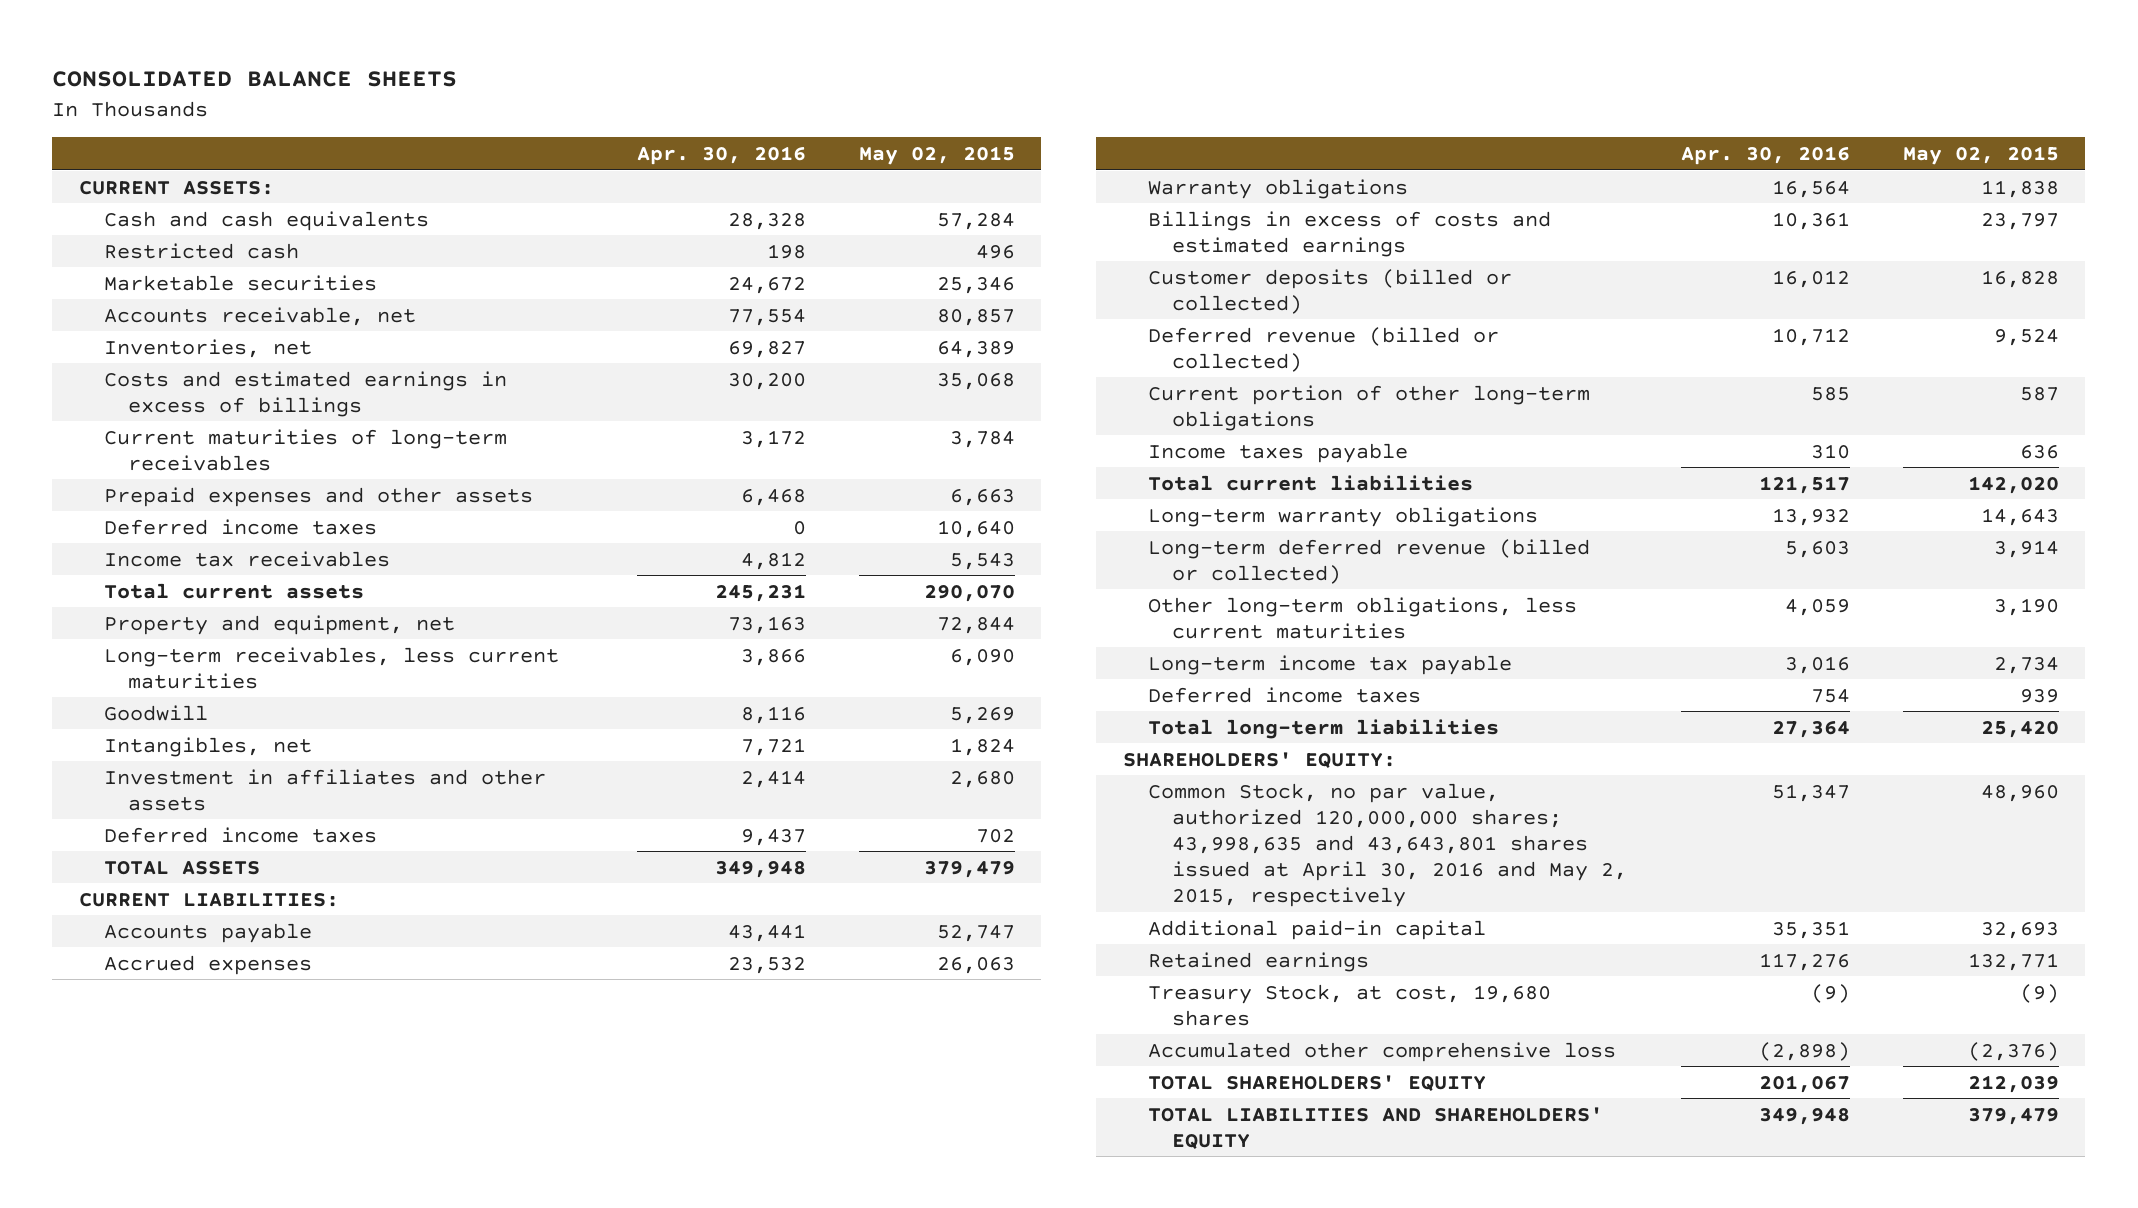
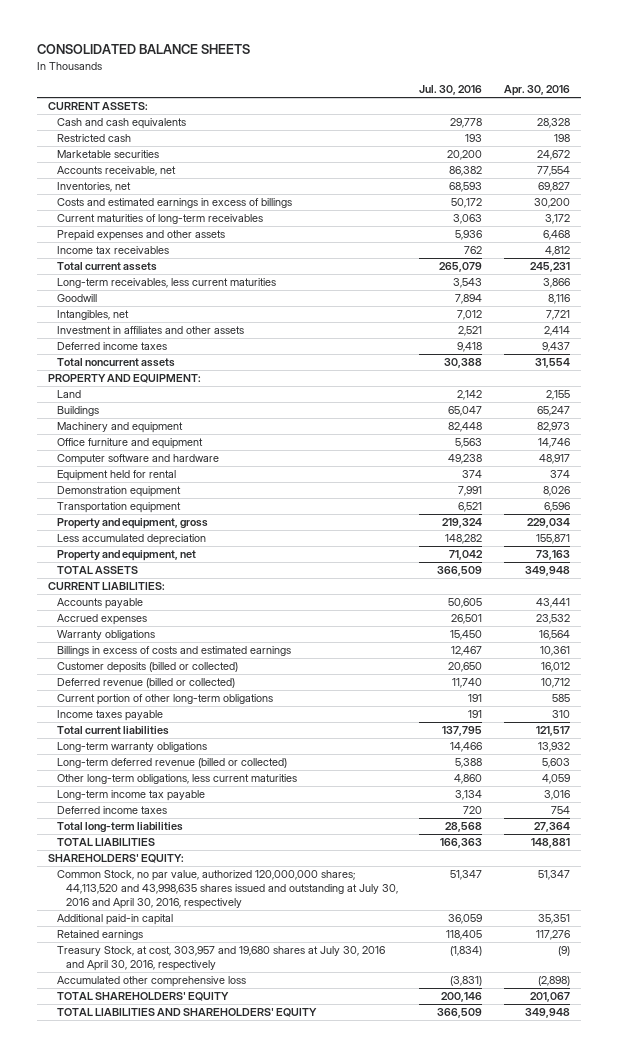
[858,146,1015,166] May 02, 2015 -> none
none -> [419,84,483,95] Jul. 30, 2016
[103,518,377,535] Deferred income taxes -> none
none -> [56,358,175,368] Total noncurrent assets
none -> [48,374,202,384] PROPERTY AND EQUIPMENT:
none -> [56,390,81,399] Land
none -> [56,406,99,417] Buildings
none -> [56,422,183,434] Machinery and equipment
none -> [56,438,203,450] Office furniture and equipment
none -> [56,454,219,466] Computer software and hardware
none -> [56,470,176,482] Equipment held for rental
none -> [56,486,181,498] Demonstration equipment
none -> [56,502,181,514] Transportation equipment
none -> [56,518,208,530] Property and equipment, gross
none -> [56,534,206,546] Less accumulated depreciation
[103,614,455,635] Property and equipment, net -> [56,550,196,562] Property and equipment, net
none -> [56,838,155,847] TOTAL LIABILITIES
[1147,782,1628,908] Common Stock, no par value, authorized 120,000,000 shares; 43,998,635 and 43,643,801 shares issued at April 30, 2016 and May 2, 2015, respectively -> [56,870,398,909] Common Stock, no par value, authorized 120,000,000 shares; 44,113,520 and 43,998,635 shares issued and outstanding at July 30, 2016 and April 30, 2016, respectively
[1147,983,1551,1026] Treasury Stock, at cost, 19,680 shares -> [56,946,385,971] Treasury Stock, at cost, 303,957 and 19,680 shares at July 30, 2016 and April 30, 2016, respectively

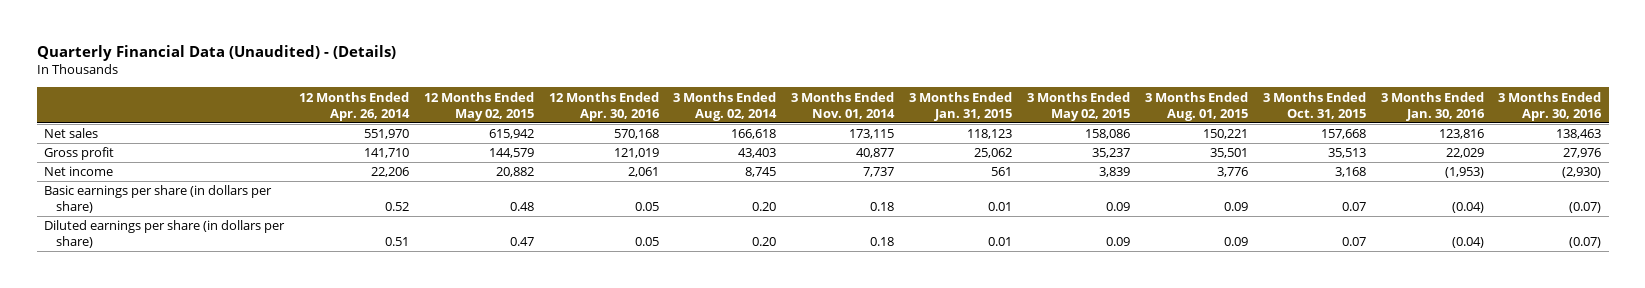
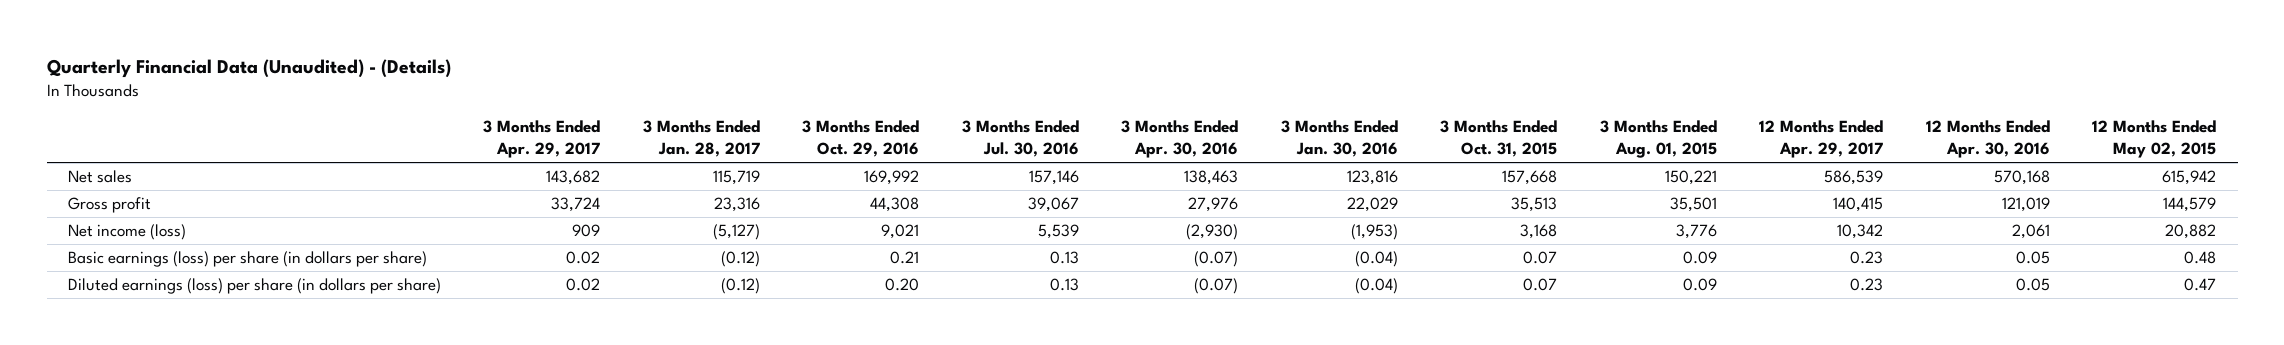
[298,91,410,121] 12 Months Ended Apr. 26, 2014 -> none
[673,91,778,121] 3 Months Ended Aug. 02, 2014 -> none
[791,91,896,119] 3 Months Ended Nov. 01, 2014 -> none
[909,91,1013,121] 3 Months Ended Jan. 31, 2015 -> none
[1026,91,1130,121] 3 Months Ended May 02, 2015 -> none
none -> [483,120,601,158] 3 Months Ended Apr. 29, 2017
none -> [642,120,760,157] 3 Months Ended Jan. 28, 2017
none -> [802,120,920,157] 3 Months Ended Oct. 29, 2016
none -> [961,120,1079,157] 3 Months Ended Jul. 30, 2016
none -> [1759,120,1884,158] 12 Months Ended Apr. 29, 2017
[44,166,114,177] Net income -> [67,224,186,241] Net income (loss)
[44,185,273,214] Basic earnings per share (in dollars per share) -> [67,251,427,268] Basic earnings (loss) per share (in dollars per share)
[44,220,286,249] Diluted earnings per share (in dollars per share) -> [67,278,441,295] Diluted earnings (loss) per share (in dollars per share)

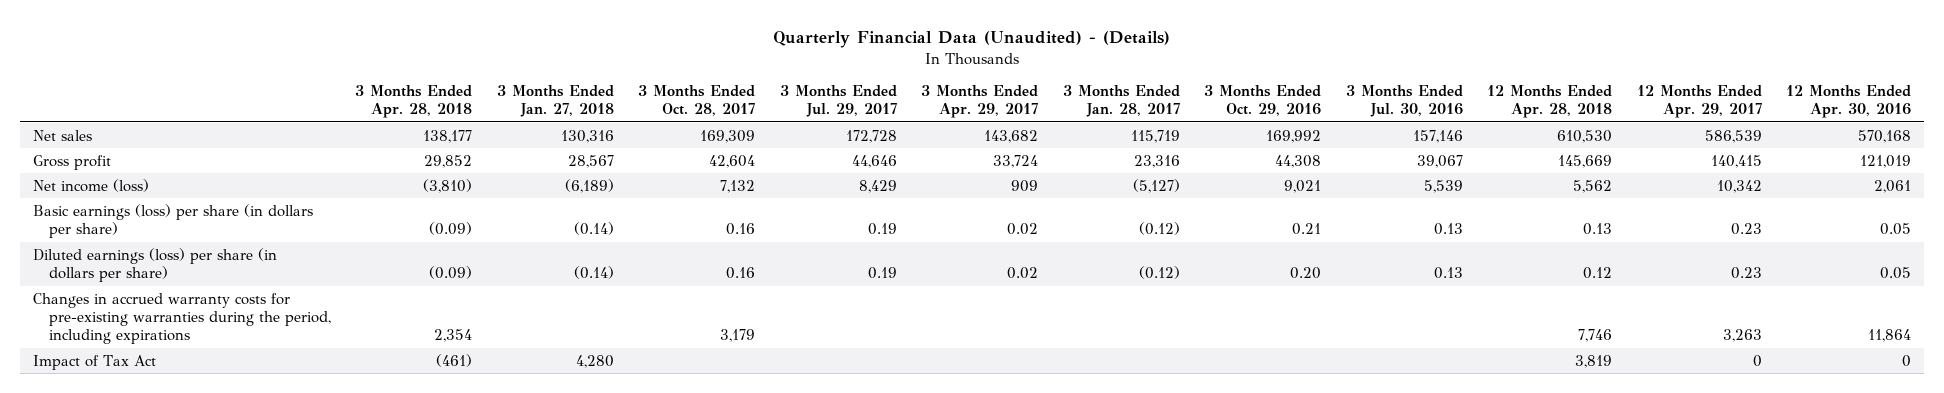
[1121,120,1239,158] 3 Months Ended Apr. 30, 2016 -> none
[1280,120,1398,157] 3 Months Ended Jan. 30, 2016 -> none
[1440,120,1558,157] 3 Months Ended Oct. 31, 2015 -> none
[1599,120,1717,158] 3 Months Ended Aug. 01, 2015 -> none
[2092,120,2217,158] 12 Months Ended May 02, 2015 -> none
none -> [355,85,473,119] 3 Months Ended Apr. 28, 2018
none -> [496,85,614,118] 3 Months Ended Jan. 27, 2018
none -> [638,85,756,117] 3 Months Ended Oct. 28, 2017
none -> [779,85,897,118] 3 Months Ended Jul. 29, 2017
none -> [1487,85,1613,119] 12 Months Ended Apr. 28, 2018
none -> [32,292,331,345] Changes in accrued warranty costs for pre-existing warranties during the period, including expirations
none -> [32,354,156,370] Impact of Tax Act

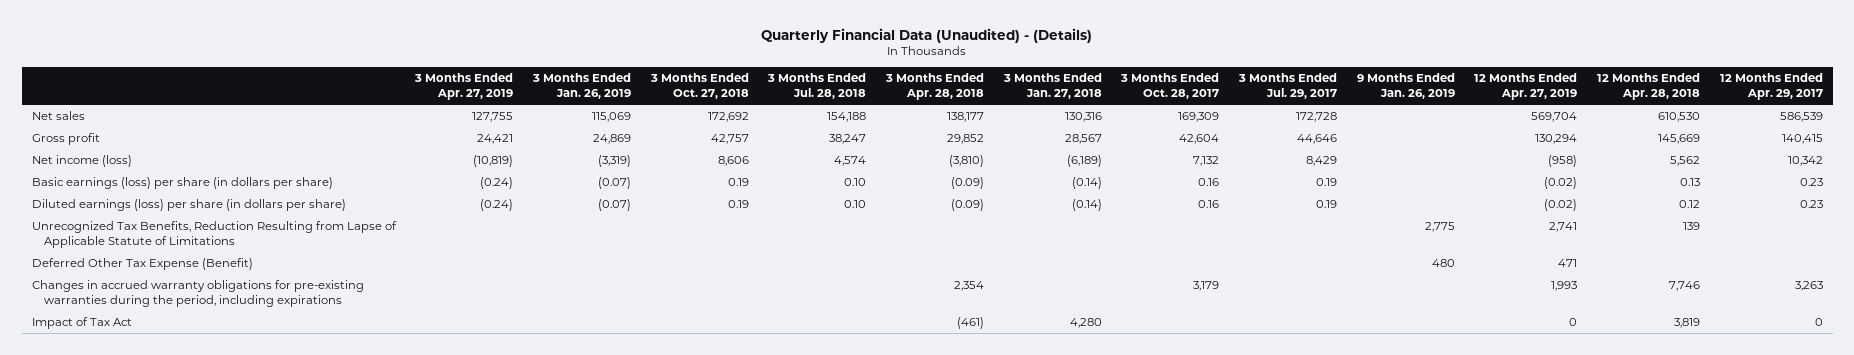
[921,85,1039,119] 3 Months Ended Apr. 29, 2017 -> none
[1062,85,1180,118] 3 Months Ended Jan. 28, 2017 -> none
[1204,85,1322,117] 3 Months Ended Oct. 29, 2016 -> none
[1345,85,1463,118] 3 Months Ended Jul. 30, 2016 -> none
[1786,85,1912,119] 12 Months Ended Apr. 30, 2016 -> none
none -> [414,73,514,101] 3 Months Ended Apr. 27, 2019
none -> [531,73,631,100] 3 Months Ended Jan. 26, 2019
none -> [649,73,749,100] 3 Months Ended Oct. 27, 2018
none -> [767,73,867,100] 3 Months Ended Jul. 28, 2018
none -> [1356,73,1455,100] 9 Months Ended Jan. 26, 2019
none -> [1474,73,1578,101] 12 Months Ended Apr. 27, 2019
none -> [31,221,397,249] Unrecognized Tax Benefits, Reduction Resulting from Lapse of Applicable Statute of Limitations
none -> [31,258,253,271] Deferred Other Tax Expense (Benefit)
[32,292,331,345] Changes in accrued warranty costs for pre-existing warranties during the period, including expirations -> [31,280,364,308] Changes in accrued warranty obligations for pre-existing warranties during the period, including expirations

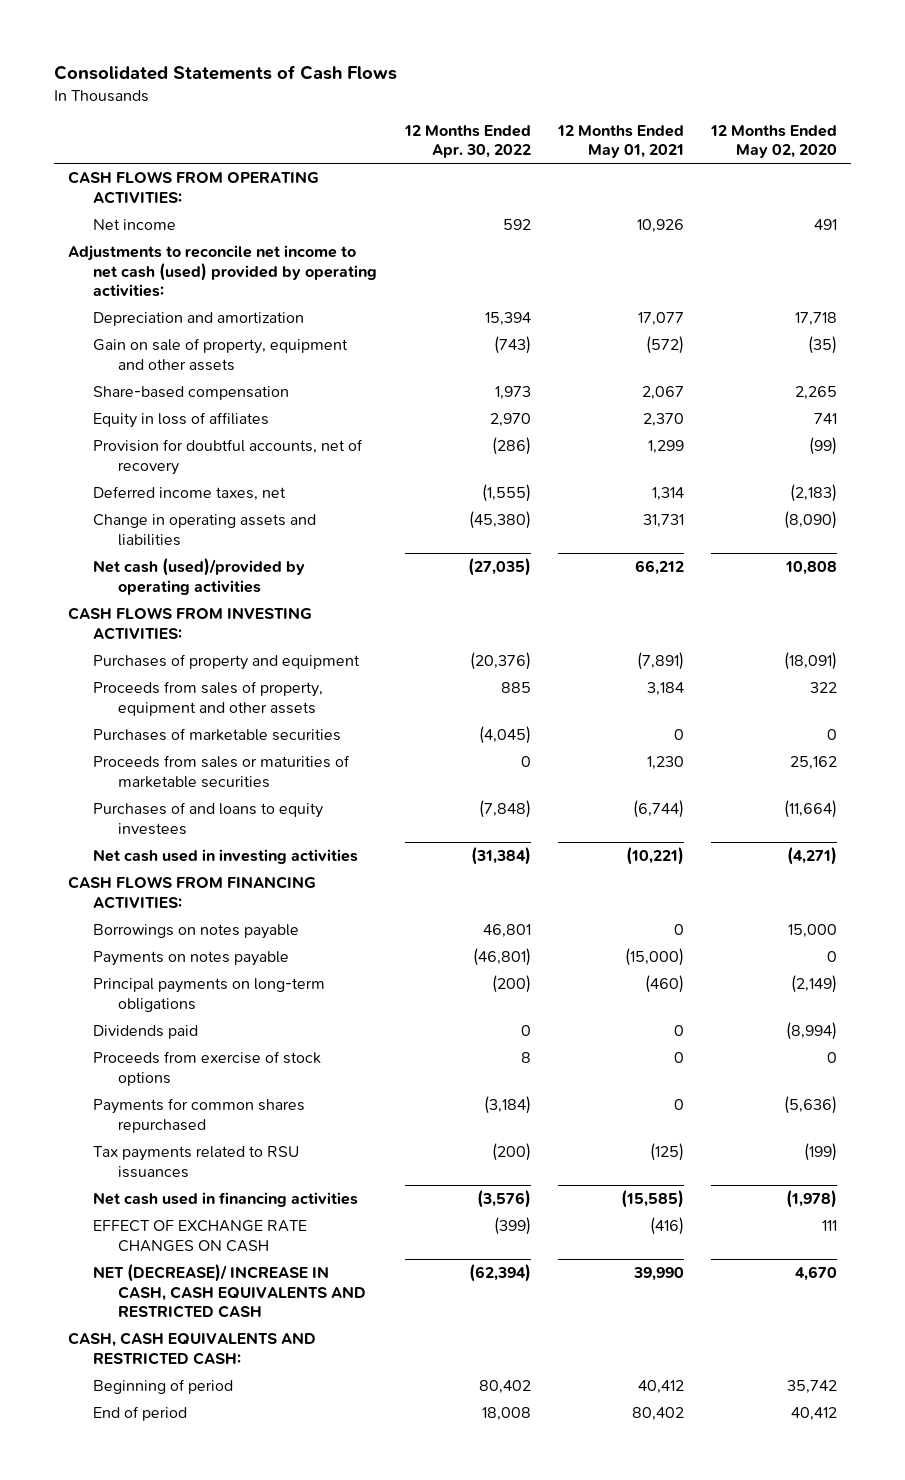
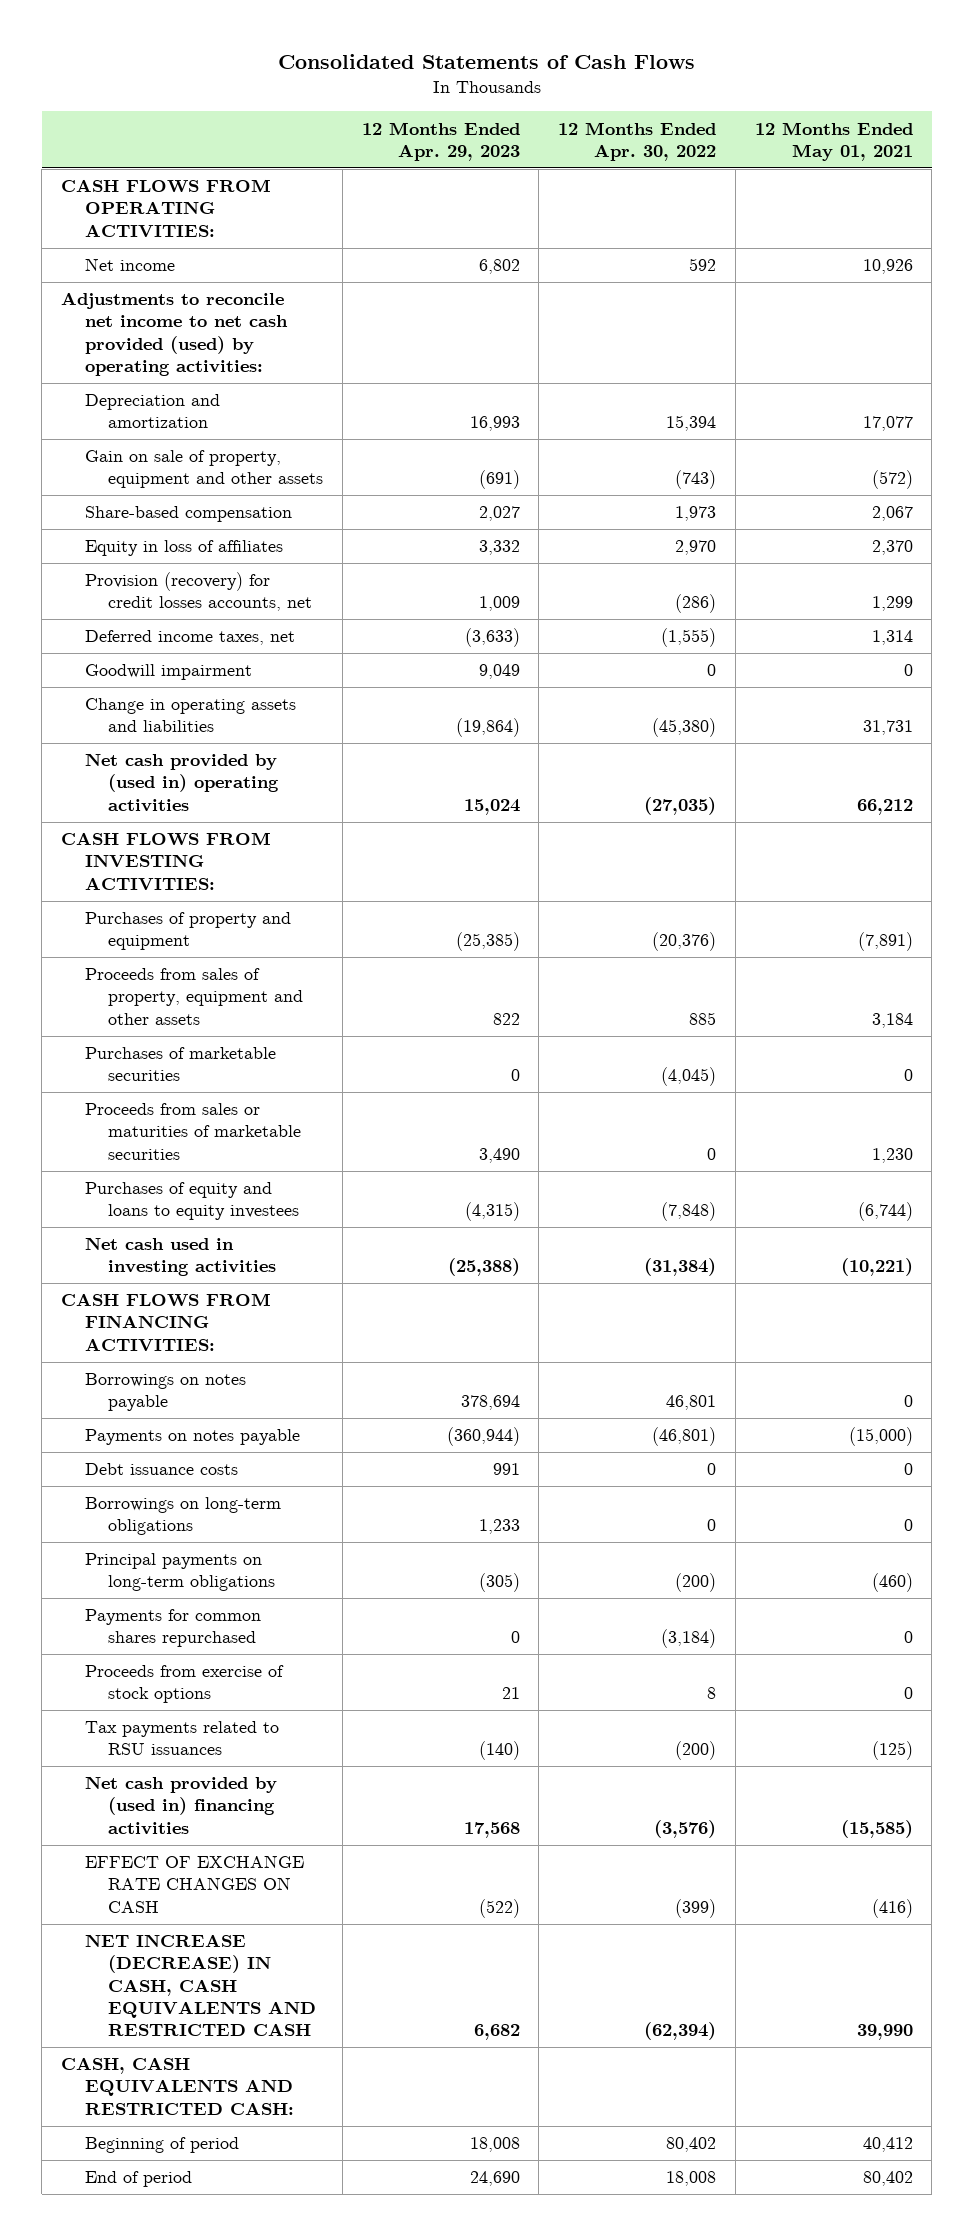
[710,124,838,159] 12 Months Ended May 02, 2020 -> none
none -> [361,121,520,161] 12 Months Ended Apr. 29, 2023
[67,244,378,298] Adjustments to reconcile net income to net cash (used) provided by operating activities: -> [60,292,288,376] Adjustments to reconcile net income to net cash provided (used) by operating activities:
[93,438,364,475] Provision for doubtful accounts, net of recovery -> [84,572,313,612] Provision (recovery) for credit losses accounts, net
none -> [84,664,252,681] Goodwill impairment
[93,557,306,595] Net cash (used)/provided by operating activities -> [84,753,280,812] Net cash provided by (used in) operating activities
[93,801,324,835] Purchases of and loans to equity investees -> [84,1182,300,1221] Purchases of equity and loans to equity investees
none -> [84,1463,238,1476] Debt issuance costs
none -> [84,1497,281,1536] Borrowings on long-term obligations
[93,1024,199,1039] Dividends paid -> none
[93,1050,322,1086] Proceeds from exercise of stock options -> [84,1665,284,1704] Proceeds from exercise of stock options
[93,1191,359,1207] Net cash used in financing activities -> [84,1776,277,1835] Net cash provided by (used in) financing activities
[93,1263,367,1319] NET (DECREASE)/ INCREASE IN CASH, CASH EQUIVALENTS AND RESTRICTED CASH -> [84,1934,317,2037] NET INCREASE (DECREASE) IN CASH, CASH EQUIVALENTS AND RESTRICTED CASH

